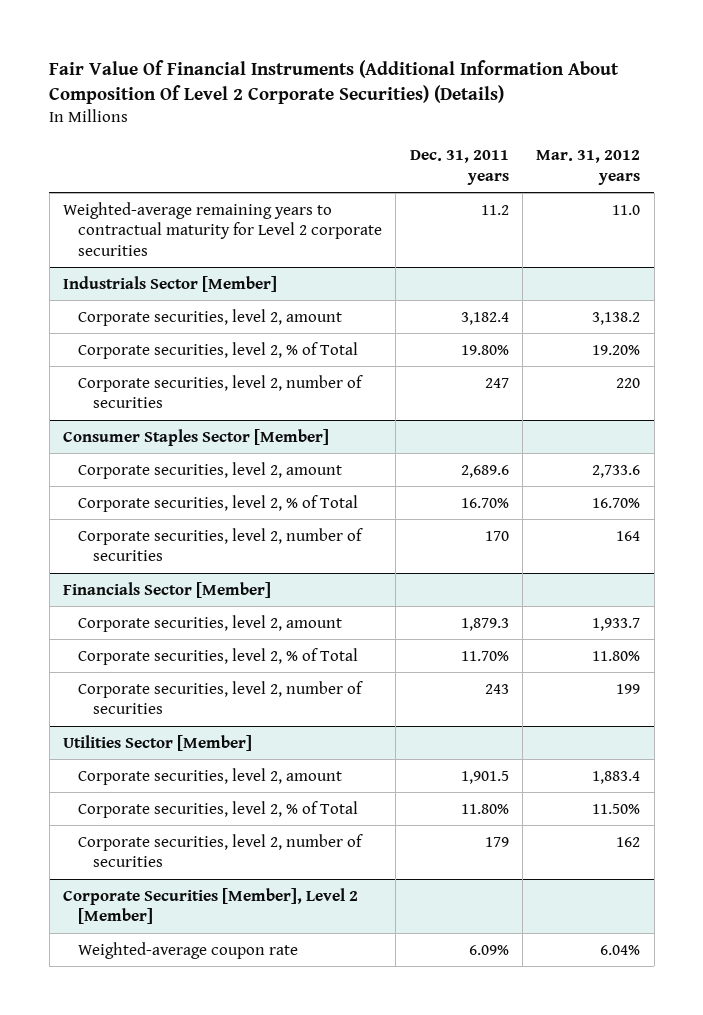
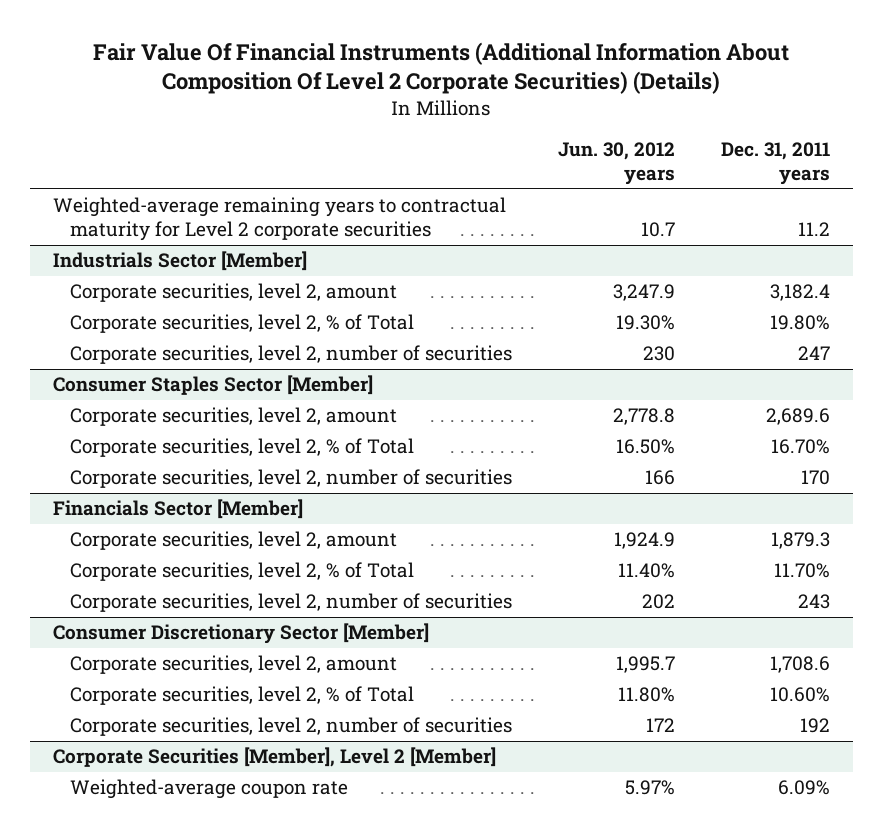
[536,150,641,185] Mar. 31, 2012 years -> none
none -> [557,142,675,185] Jun. 30, 2012 years
[62,734,252,751] Utilities Sector [Member] -> none
none -> [52,623,429,645] Consumer Discretionary Sector [Member]
[460,770,509,784] 1,901.5 -> [769,656,830,674] 1,708.6
[460,803,509,814] 11.80% -> [769,687,830,703] 10.60%
[484,836,509,847] 179 -> [799,718,830,734] 192

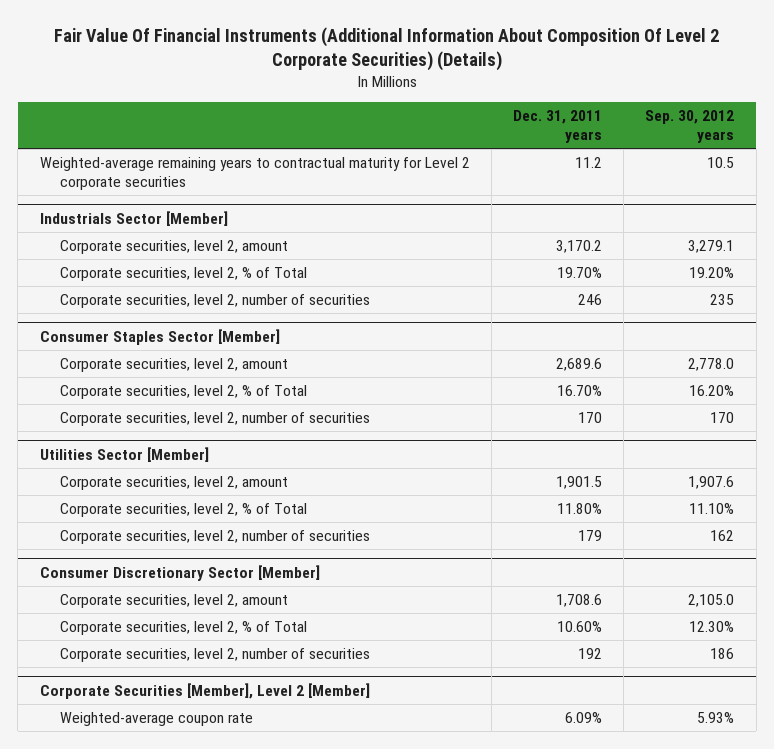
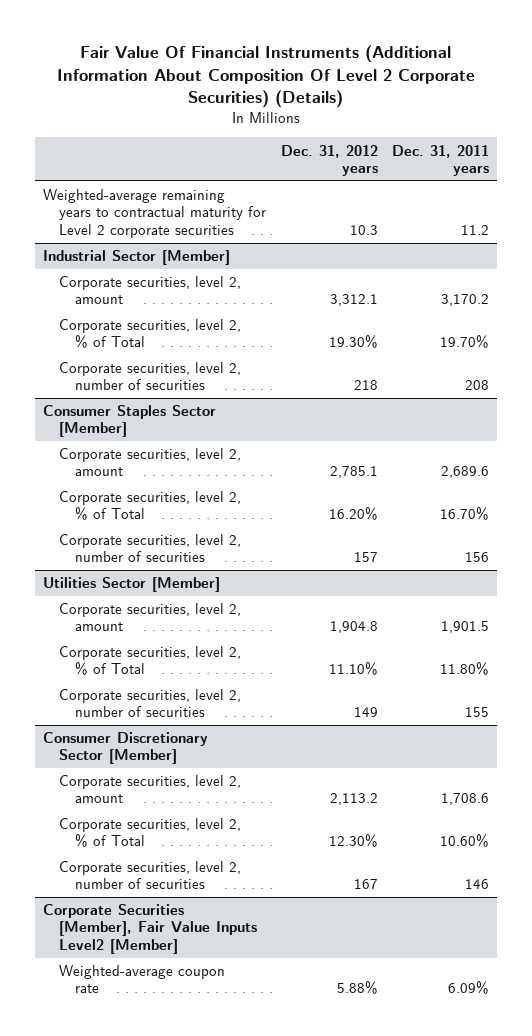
[645,110,735,144] Sep. 30, 2012 years -> none
none -> [280,144,378,176] Dec. 31, 2012 years
[39,210,228,226] Industrials Sector [Member] -> [42,250,230,266] Industrial Sector [Member]
[578,293,603,305] 246 -> [465,380,490,391] 208
[578,411,603,423] 170 -> [465,552,490,563] 156
[578,529,603,541] 179 -> [465,707,490,718] 155
[39,682,370,699] Corporate Securities [Member], Level 2 [Member] -> none
[578,647,603,659] 192 -> [465,879,490,890] 146
none -> [42,904,257,954] Corporate Securities [Member], Fair Value Inputs Level2 [Member]

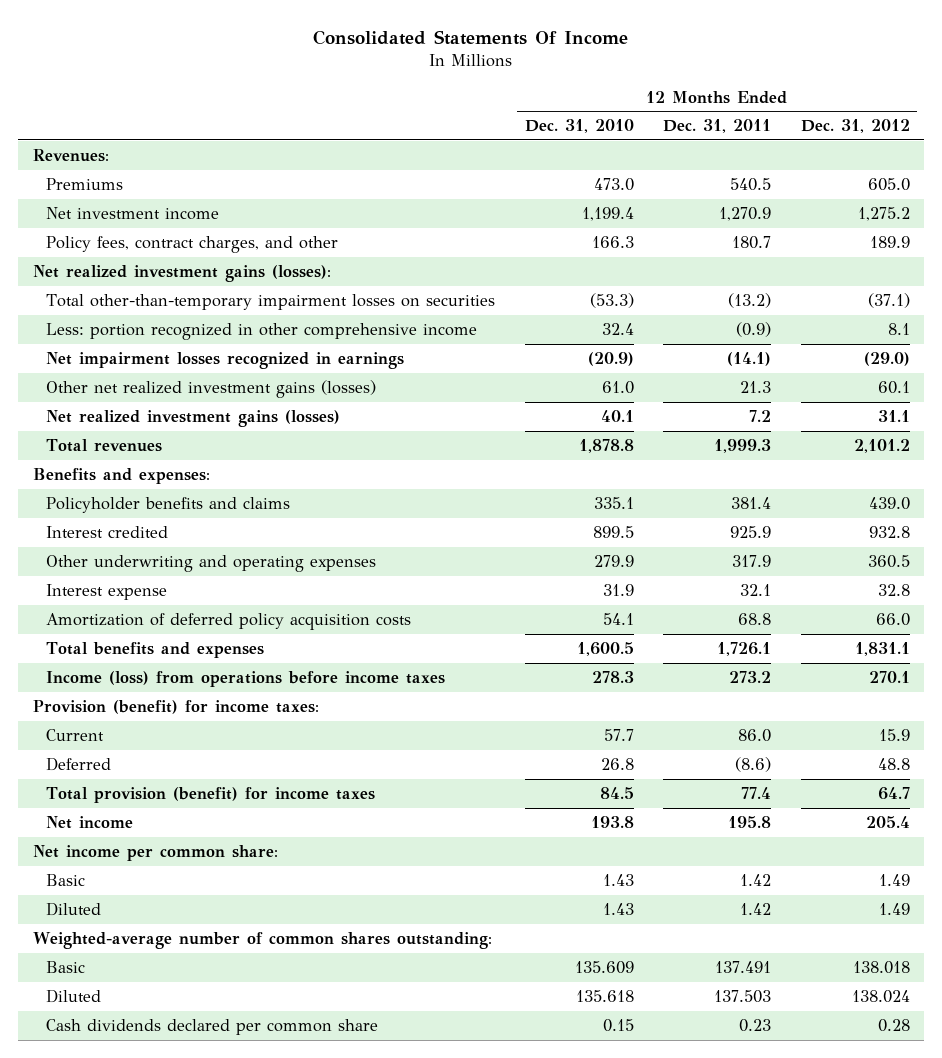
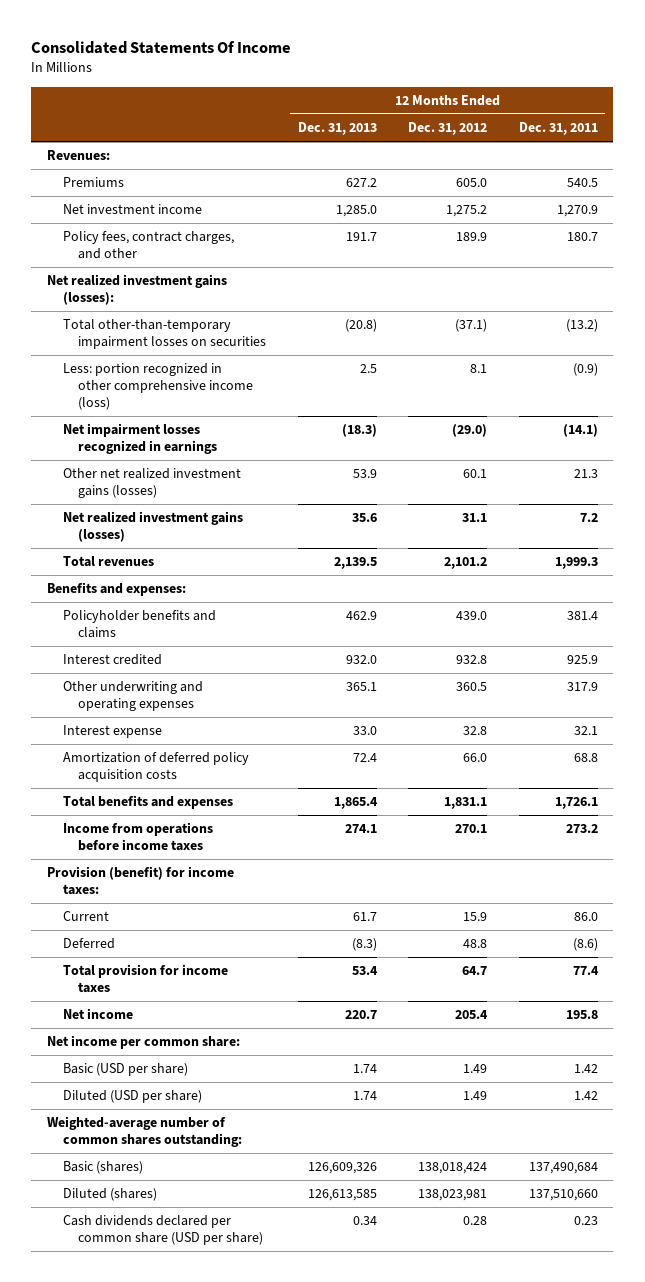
[524,119,634,134] Dec. 31, 2010 -> none
none -> [297,122,377,136] Dec. 31, 2013
[46,323,478,341] Less: portion recognized in other comprehensive income -> [62,363,254,411] Less: portion recognized in other comprehensive income (loss)
[46,671,446,688] Income (loss) from operations before income taxes -> [62,822,213,852] Income from operations before income taxes
[46,787,376,804] Total provision (benefit) for income taxes -> [62,964,228,994] Total provision for income taxes
[46,874,86,887] Basic -> [62,1063,188,1077] Basic (USD per share)
[46,902,102,917] Diluted -> [62,1090,202,1104] Diluted (USD per share)
[46,961,86,974] Basic -> [62,1161,143,1175] Basic (shares)
[715,961,772,974] 137.491 -> [528,1162,598,1175] 137,490,684
[852,961,910,975] 138.018 -> [418,1162,488,1175] 138,018,424
[46,989,102,1004] Diluted -> [62,1188,157,1202] Diluted (shares)
[714,990,772,1004] 137.503 -> [528,1189,598,1202] 137,510,660
[851,990,910,1004] 138.024 -> [418,1189,488,1202] 138,023,981
[46,1019,379,1036] Cash dividends declared per common share -> [62,1215,264,1246] Cash dividends declared per common share (USD per share)

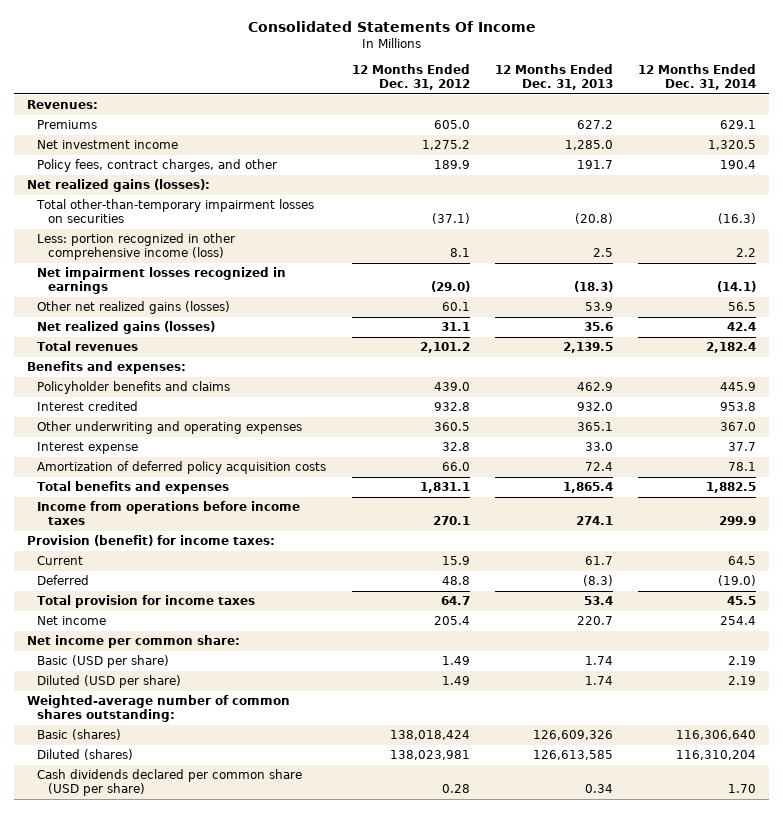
[518,122,598,136] Dec. 31, 2011 -> none
none -> [638,63,757,91] 12 Months Ended Dec. 31, 2014
[47,274,228,306] Net realized investment gains (losses): -> [27,179,211,193] Net realized gains (losses):
[62,468,241,499] Other net realized investment gains (losses) -> [37,301,231,315] Other net realized gains (losses)
[62,511,243,543] Net realized investment gains (losses) -> [37,321,216,335] Net realized gains (losses)

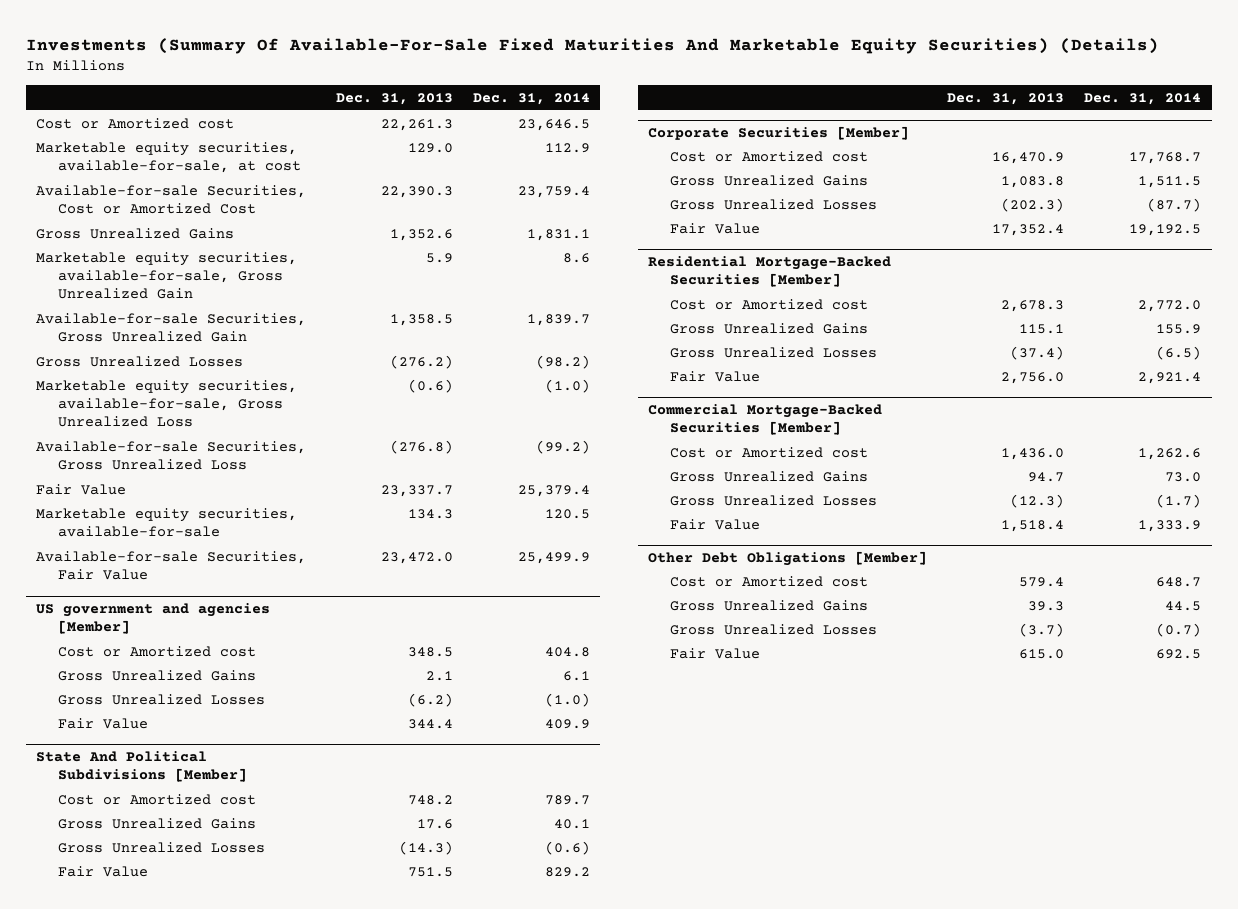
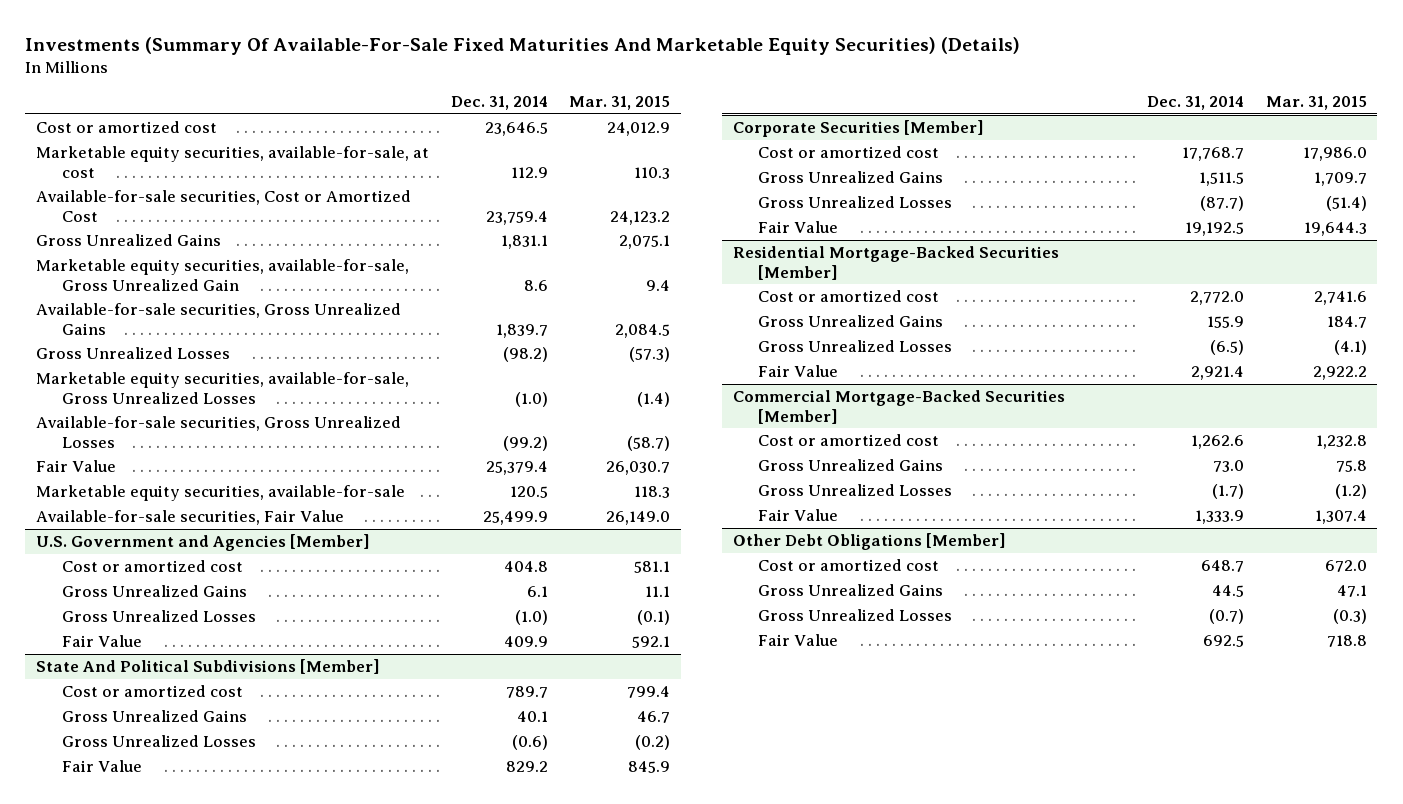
[335,92,453,105] Dec. 31, 2013 -> none
none -> [569,95,671,110] Mar. 31, 2015
[36,117,235,129] Cost or Amortized cost -> [36,120,218,133] Cost or amortized cost
[36,184,307,214] Available-for-sale Securities, Cost or Amortized Cost -> [36,189,412,222] Available-for-sale securities, Cost or Amortized Cost
[36,312,307,342] Available-for-sale Securities, Gross Unrealized Gain -> [36,302,402,335] Available-for-sale securities, Gross Unrealized Gains
[36,379,298,428] Marketable equity securities, available-for-sale, Gross Unrealized Loss -> [36,371,410,404] Marketable equity securities, available-for-sale, Gross Unrealized Losses
[36,440,307,470] Available-for-sale Securities, Gross Unrealized Loss -> [36,415,402,448] Available-for-sale securities, Gross Unrealized Losses
[36,550,307,580] Available-for-sale Securities, Fair Value -> [36,509,345,525] Available-for-sale securities, Fair Value
[36,602,271,635] US government and agencies [Member] -> [36,533,371,551] U.S. Government and Agencies [Member]
[58,645,257,657] Cost or Amortized cost -> [61,559,243,572] Cost or amortized cost
[58,793,257,805] Cost or Amortized cost -> [61,684,243,697] Cost or amortized cost
[669,150,868,162] Cost or Amortized cost -> [758,145,940,158] Cost or amortized cost
[669,298,868,310] Cost or Amortized cost -> [758,289,940,302] Cost or amortized cost
[669,446,868,458] Cost or Amortized cost -> [758,433,940,446] Cost or amortized cost
[669,575,868,587] Cost or Amortized cost -> [758,558,940,571] Cost or amortized cost

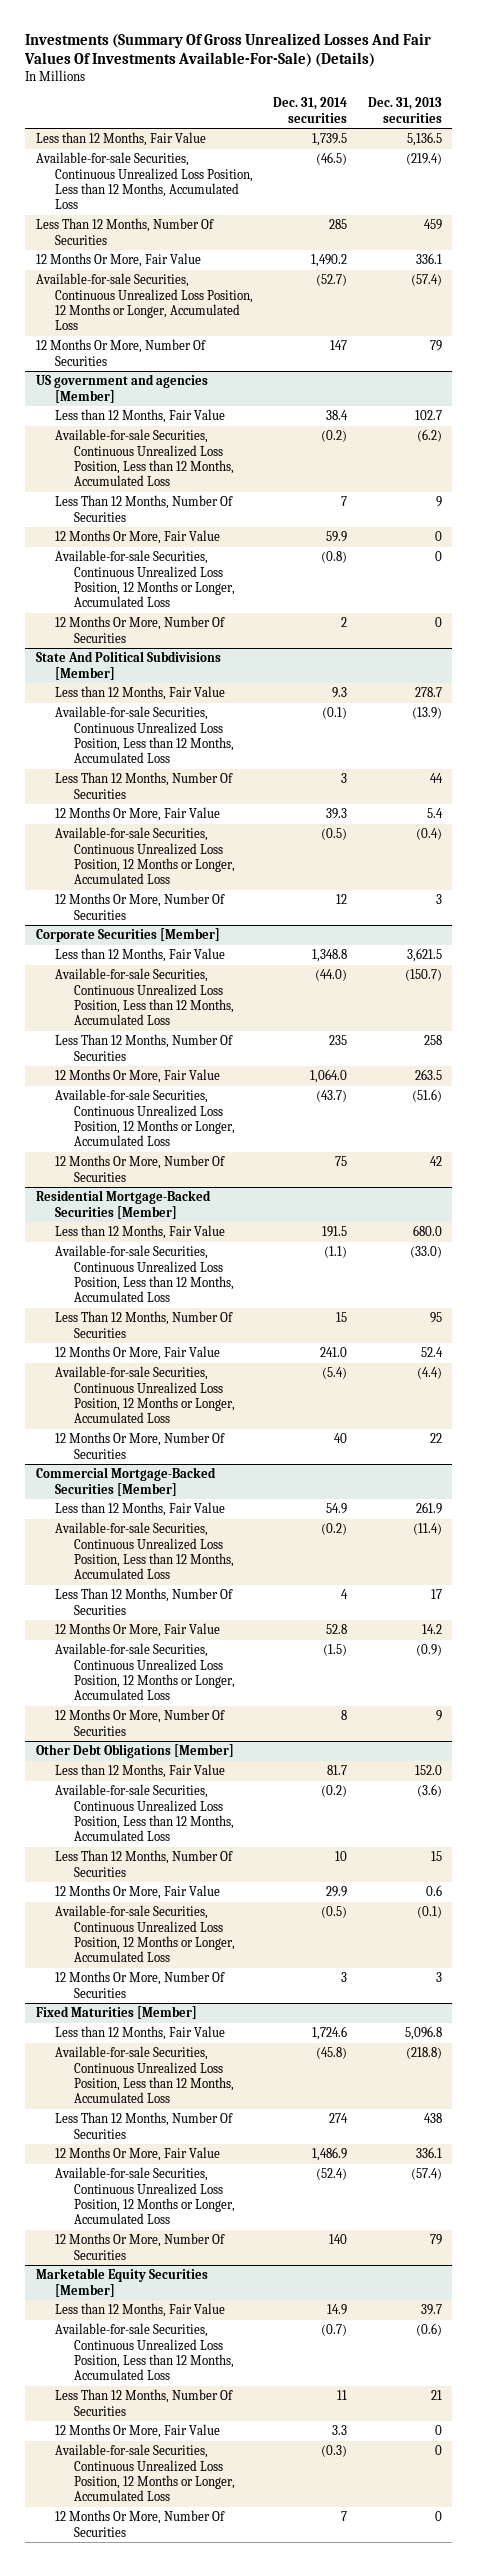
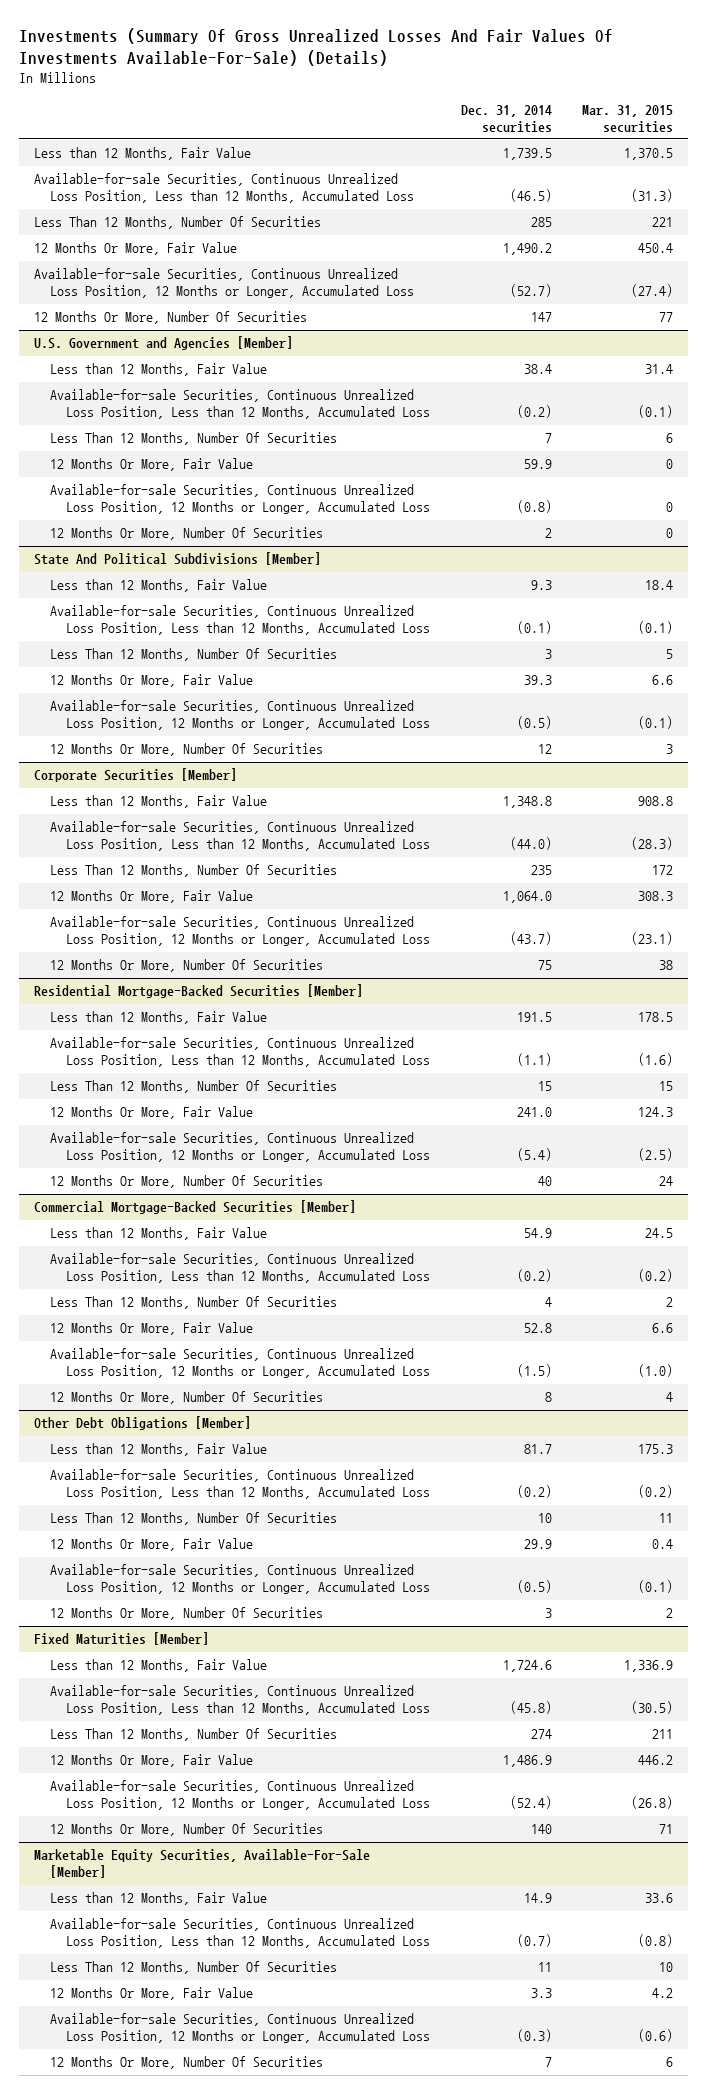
[367,97,442,123] Dec. 31, 2013 securities -> none
none -> [581,104,673,133] Mar. 31, 2015 securities
[35,374,208,403] US government and agencies [Member] -> [34,336,294,351] U.S. Government and Agencies [Member]
[35,2268,208,2297] Marketable Equity Securities [Member] -> [34,1849,371,1879] Marketable Equity Securities, Available-For-Sale [Member]

